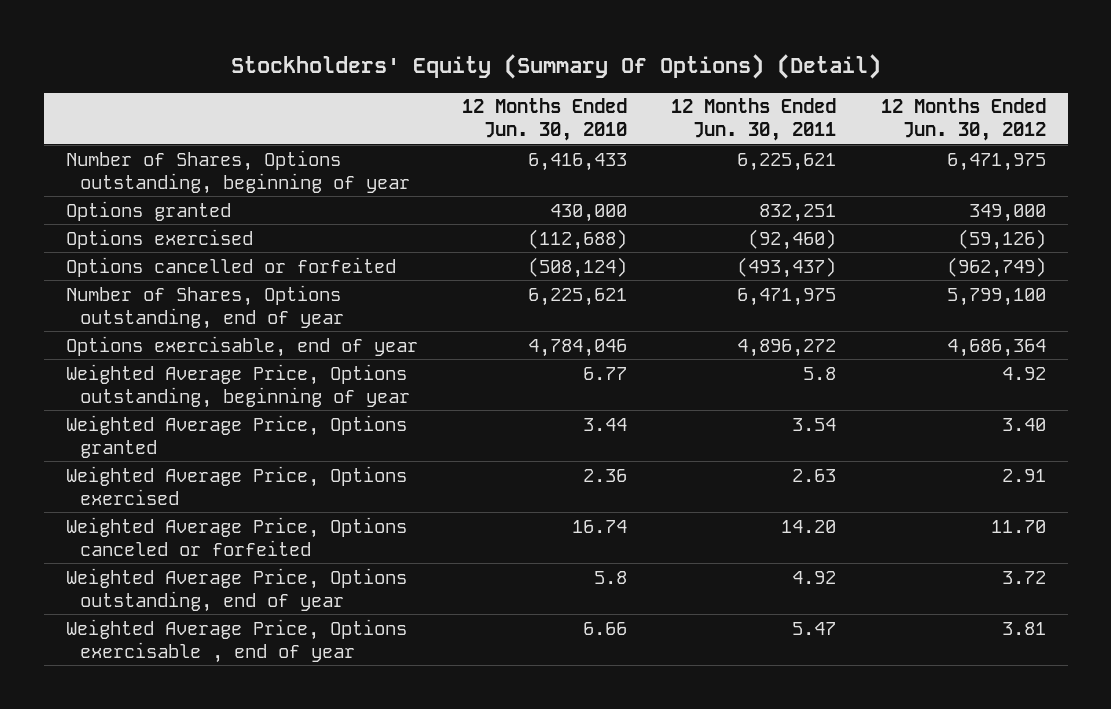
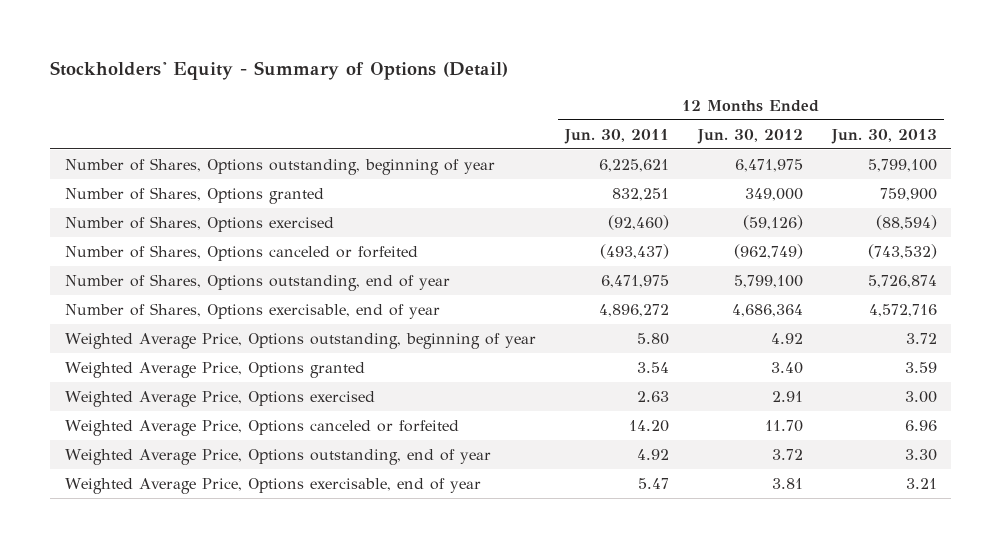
[230,54,881,80] Stockholders' Equity (Summary Of Options) (Detail) -> [50,61,509,81] Stockholders' Equity - Summary of Options (Detail)
[462,98,628,142] 12 Months Ended Jun. 30, 2010 -> none
none -> [830,128,937,144] Jun. 30, 2013
[65,200,231,221] Options granted -> [64,186,324,204] Number of Shares, Options granted
[65,228,253,249] Options exercised -> [64,215,334,232] Number of Shares, Options exercised
[65,256,396,277] Options cancelled or forfeited -> [64,244,418,261] Number of Shares, Options canceled or forfeited
[65,335,418,357] Options exercisable, end of year -> [64,302,440,319] Number of Shares, Options exercisable, end of year
[803,366,837,380] 5.8 -> [636,332,669,345] 5.80
[65,618,407,663] Weighted Average Price, Options exercisable , end of year -> [64,477,481,494] Weighted Average Price, Options exercisable, end of year

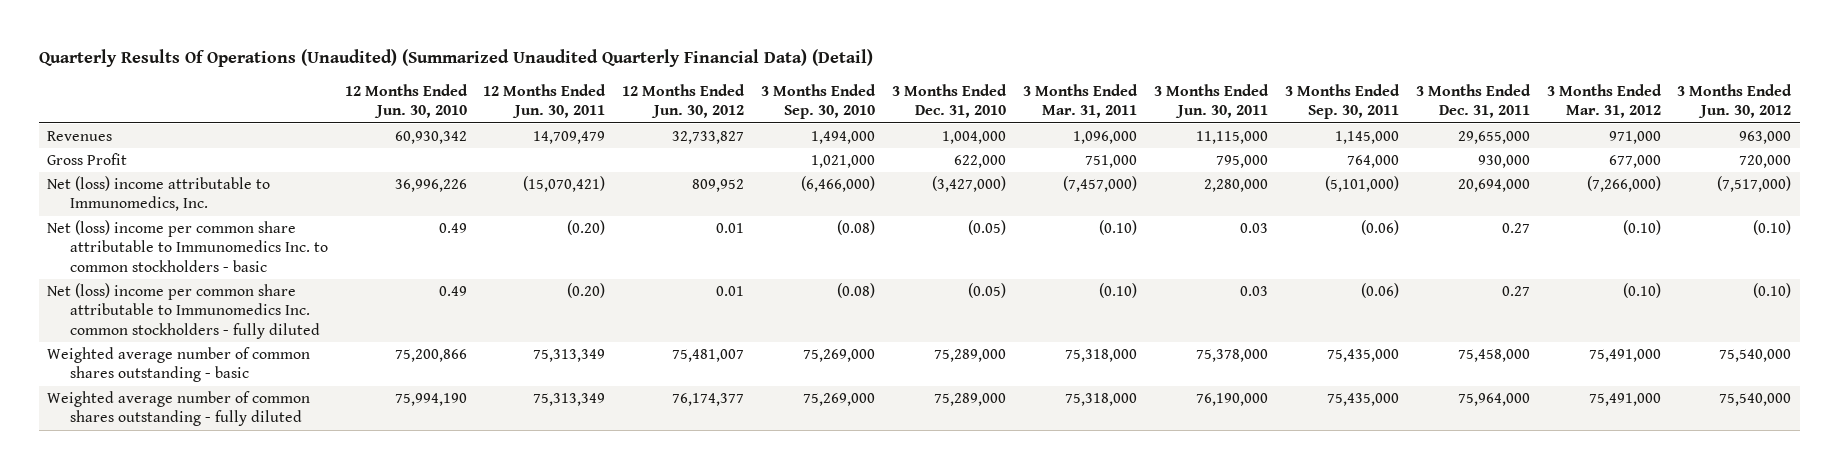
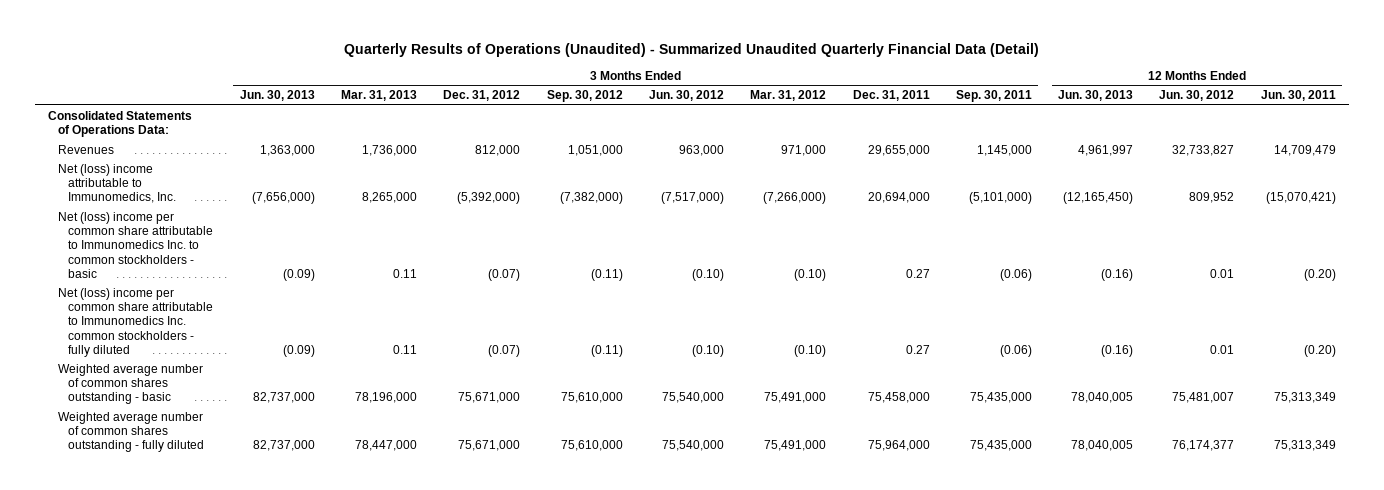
[38,49,873,68] Quarterly Results Of Operations (Unaudited) (Summarized Unaudited Quarterly Financial Data) (Detail) -> [344,42,1040,57] Quarterly Results of Operations (Unaudited) - Summarized Unaudited Quarterly Financial Data (Detail)
[344,84,468,119] 12 Months Ended Jun. 30, 2010 -> none
[761,84,877,120] 3 Months Ended Sep. 30, 2010 -> none
[892,84,1008,119] 3 Months Ended Dec. 31, 2010 -> none
[1023,84,1139,119] 3 Months Ended Mar. 31, 2011 -> none
[1153,84,1269,119] 3 Months Ended Jun. 30, 2011 -> none
none -> [239,90,315,102] Jun. 30, 2013
none -> [341,90,418,102] Mar. 31, 2013
none -> [443,90,521,102] Dec. 31, 2012
none -> [546,90,623,103] Sep. 30, 2012
none -> [1058,90,1134,102] Jun. 30, 2013
none -> [48,110,193,138] Consolidated Statements of Operations Data:
[46,153,127,166] Gross Profit -> none

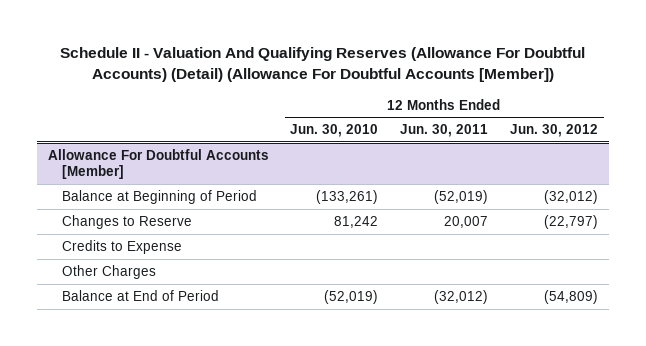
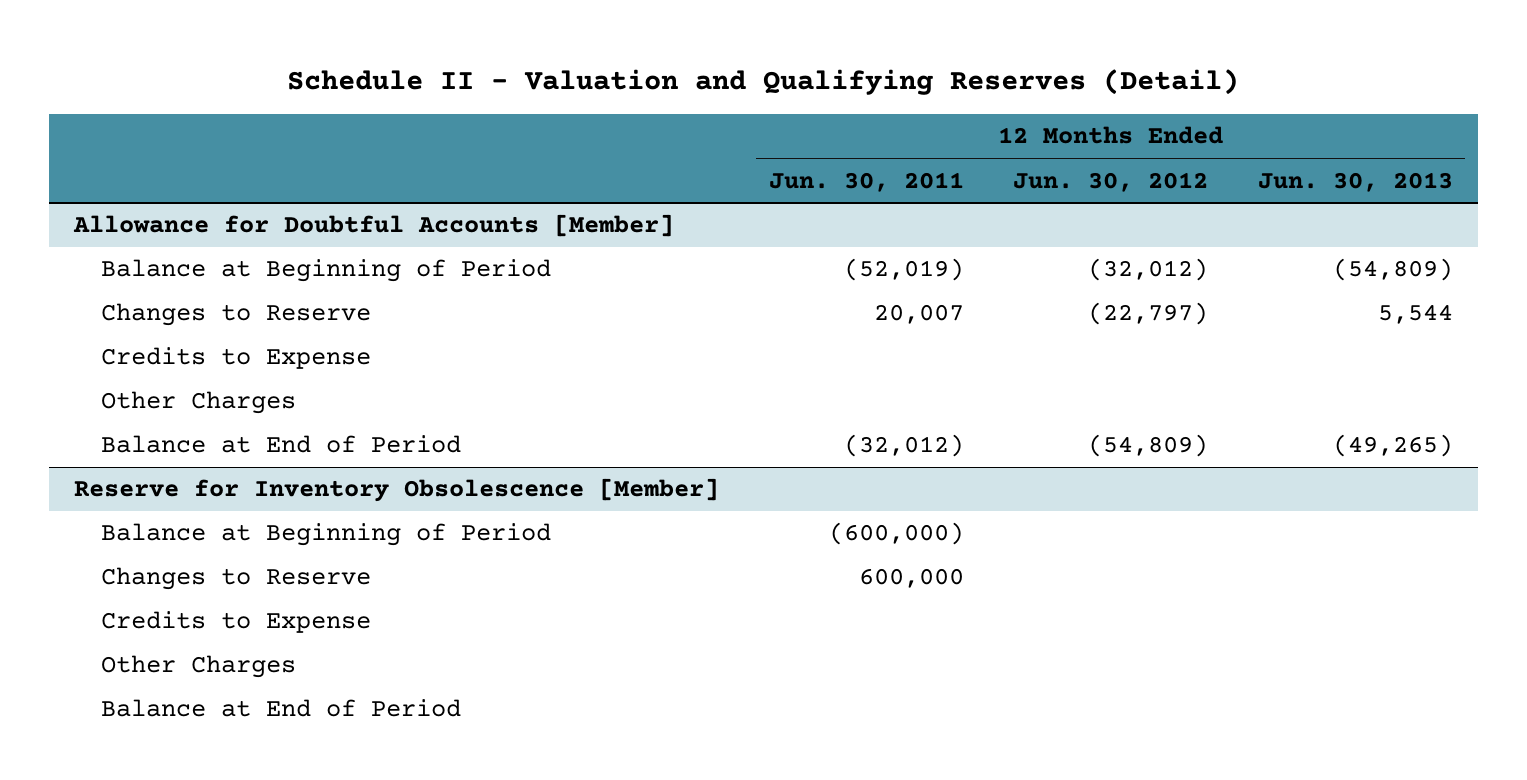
[59,46,585,83] Schedule II - Valuation And Qualifying Reserves (Allowance For Doubtful Accounts) (Detail) (Allowance For Doubtful Accounts [Member]) -> [287,68,1240,95] Schedule II - Valuation and Qualifying Reserves (Detail)
[290,124,379,138] Jun. 30, 2010 -> none
none -> [1257,171,1453,192] Jun. 30, 2013
[47,148,269,180] Allowance For Doubtful Accounts [Member] -> [72,214,674,238] Allowance for Doubtful Accounts [Member]
none -> [73,478,719,503] Reserve for Inventory Obsolescence [Member]
none -> [101,523,552,547] Balance at Beginning of Period
none -> [101,567,372,591] Changes to Reserve
none -> [101,611,372,634] Credits to Expense
none -> [101,655,297,679] Other Charges
none -> [101,699,462,718] Balance at End of Period

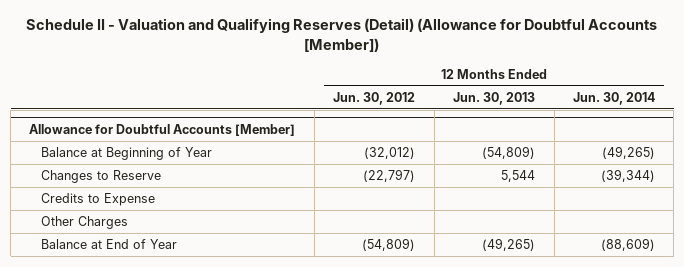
[287,68,1240,95] Schedule II - Valuation and Qualifying Reserves (Detail) -> [26,18,658,52] Schedule II - Valuation and Qualifying Reserves (Detail) (Allowance for Doubtful Accounts [Member])
[768,171,964,192] Jun. 30, 2011 -> none
none -> [572,91,655,105] Jun. 30, 2014
[101,259,552,283] Balance at Beginning of Period -> [41,147,213,161] Balance at Beginning of Year
[73,478,719,503] Reserve for Inventory Obsolescence [Member] -> none
[101,523,552,547] Balance at Beginning of Period -> none
[101,567,372,591] Changes to Reserve -> none
[101,611,372,634] Credits to Expense -> none
[101,655,297,679] Other Charges -> none
[101,699,462,718] Balance at End of Period -> none
[101,435,462,454] Balance at End of Period -> [41,239,178,250] Balance at End of Year

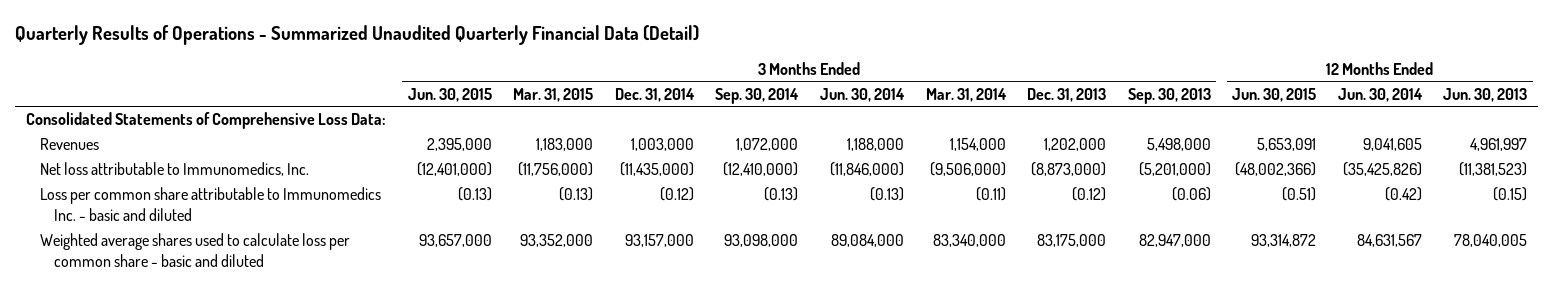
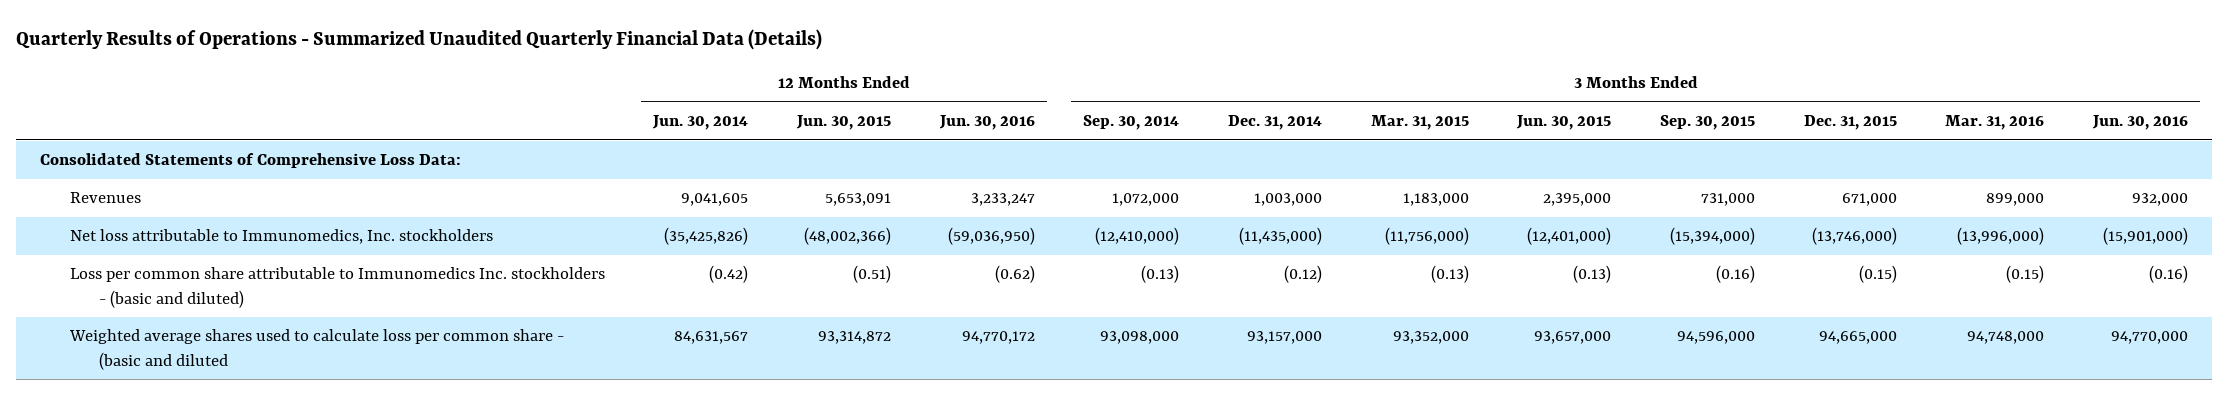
[15,25,700,46] Quarterly Results of Operations - Summarized Unaudited Quarterly Financial Data (Detail) -> [15,29,822,51] Quarterly Results of Operations - Summarized Unaudited Quarterly Financial Data (Details)
[820,87,906,102] Jun. 30, 2014 -> none
[925,87,1007,102] Mar. 31, 2014 -> none
[1027,87,1107,102] Dec. 31, 2013 -> none
[1127,87,1211,104] Sep. 30, 2013 -> none
[1443,87,1528,102] Jun. 30, 2013 -> none
none -> [938,115,1035,131] Jun. 30, 2016
none -> [1659,115,1755,131] Sep. 30, 2015
none -> [1803,115,1897,131] Dec. 31, 2015
none -> [1945,115,2045,131] Mar. 31, 2016
none -> [2091,115,2188,131] Jun. 30, 2016
[40,162,310,177] Net loss attributable to Immunomedics, Inc. -> [69,229,493,245] Net loss attributable to Immunomedics, Inc. stockholders
[40,187,382,222] Loss per common share attributable to Immunomedics Inc. - basic and diluted -> [69,267,605,308] Loss per common share attributable to Immunomedics Inc. stockholders - (basic and diluted)
[40,233,351,268] Weighted average shares used to calculate loss per common share - basic and diluted -> [68,329,564,370] Weighted average shares used to calculate loss per common share - (basic and diluted

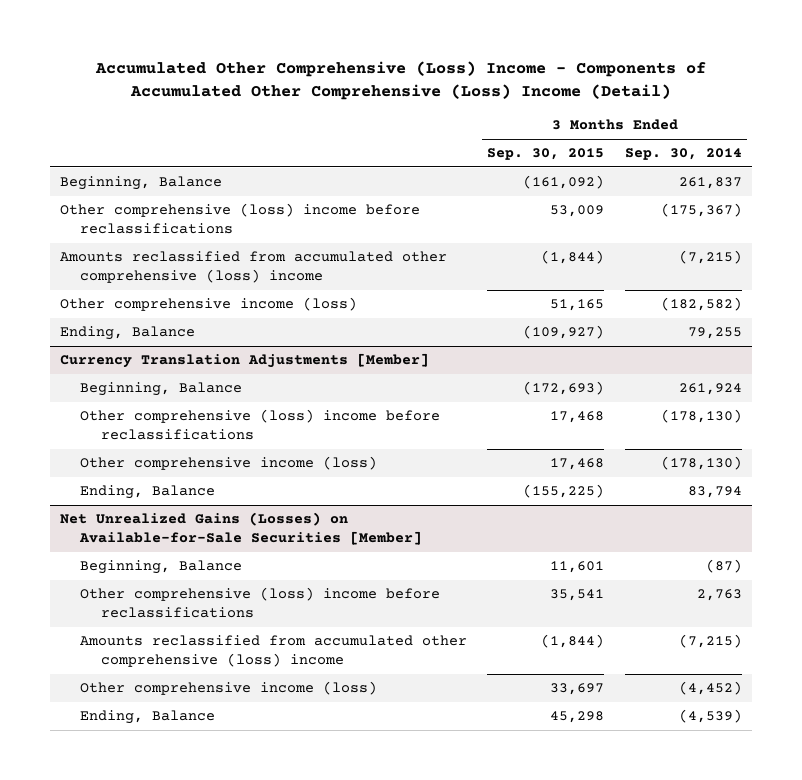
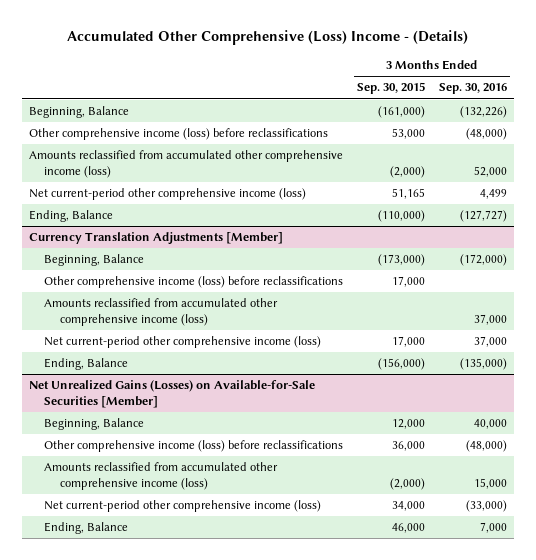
[94,61,706,101] Accumulated Other Comprehensive (Loss) Income - Components of Accumulated Other Comprehensive (Loss) Income (Detail) -> [66,30,468,46] Accumulated Other Comprehensive (Loss) Income - (Details)
[624,148,742,161] Sep. 30, 2014 -> none
none -> [438,83,507,95] Sep. 30, 2016
[523,175,605,190] (161,092) -> [378,106,426,119] (161,000)
[60,203,421,235] Other comprehensive (loss) income before reclassifications -> [28,128,328,141] Other comprehensive income (loss) before reclassifications
[550,205,605,218] 53,009 -> [392,128,426,140] 53,000
[60,251,448,284] Amounts reclassified from accumulated other comprehensive (loss) income -> [28,150,343,178] Amounts reclassified from accumulated other comprehensive income (loss)
[541,250,605,265] (1,844) -> [390,165,426,178] (2,000)
[60,297,358,312] Other comprehensive income (loss) -> [28,188,306,201] Net current-period other comprehensive income (loss)
[523,325,605,340] (109,927) -> [378,210,426,223] (110,000)
[523,381,605,396] (172,693) -> [378,254,426,267] (173,000)
[80,409,441,441] Other comprehensive (loss) income before reclassifications -> [44,276,344,289] Other comprehensive income (loss) before reclassifications
[550,411,605,424] 17,468 -> [392,276,426,288] 17,000
none -> [44,298,279,326] Amounts reclassified from accumulated other comprehensive income (loss)
[80,456,378,471] Other comprehensive income (loss) -> [44,336,322,349] Net current-period other comprehensive income (loss)
[550,458,605,471] 17,468 -> [392,336,426,348] 17,000
[523,484,605,499] (155,225) -> [378,358,426,371] (156,000)
[550,561,605,574] 11,601 -> [392,419,426,430] 12,000
[80,587,441,619] Other comprehensive (loss) income before reclassifications -> [44,440,344,453] Other comprehensive income (loss) before reclassifications
[550,589,605,602] 35,541 -> [392,441,426,452] 36,000
[80,635,468,668] Amounts reclassified from accumulated other comprehensive (loss) income -> [44,462,279,490] Amounts reclassified from accumulated other comprehensive income (loss)
[541,634,605,649] (1,844) -> [390,477,426,490] (2,000)
[80,681,378,696] Other comprehensive income (loss) -> [44,500,322,513] Net current-period other comprehensive income (loss)
[550,683,605,696] 33,697 -> [392,501,426,512] 34,000
[550,711,605,724] 45,298 -> [392,523,426,534] 46,000

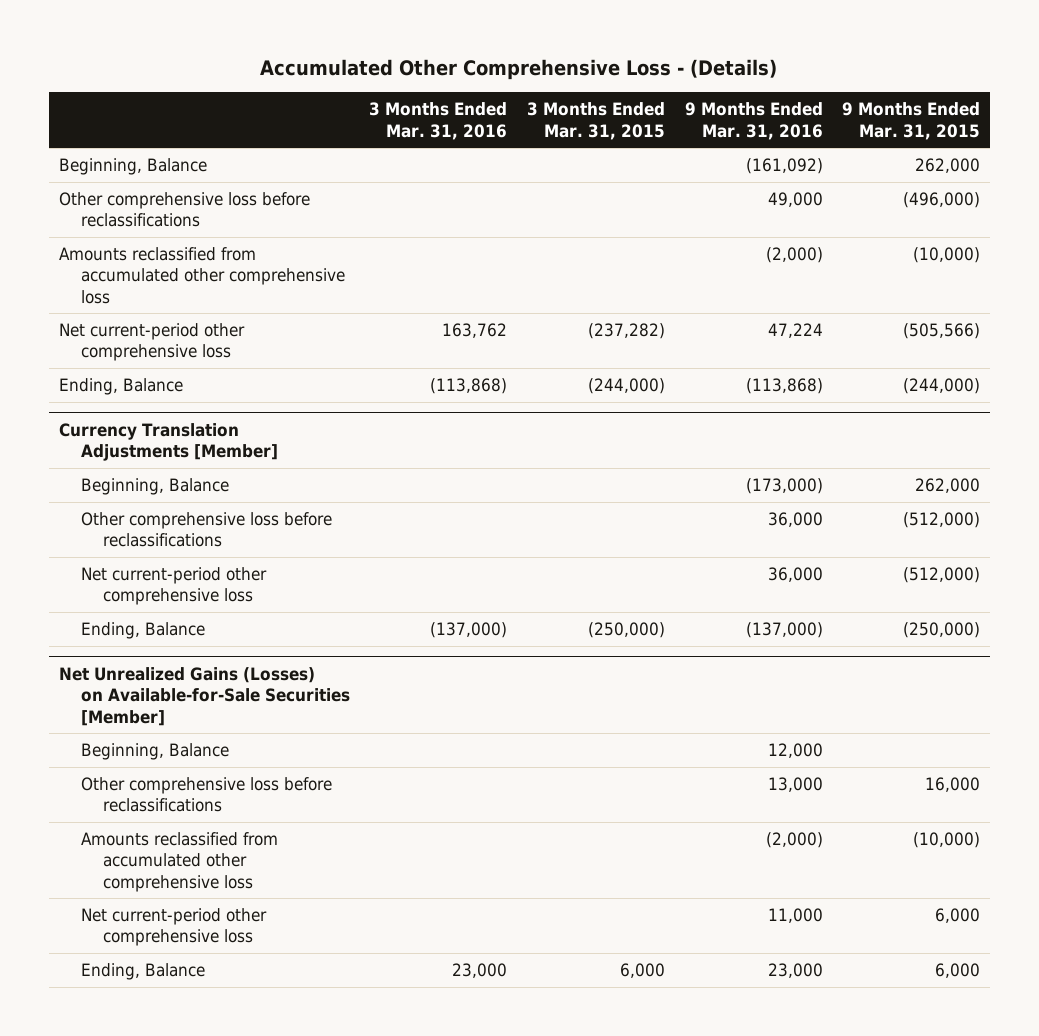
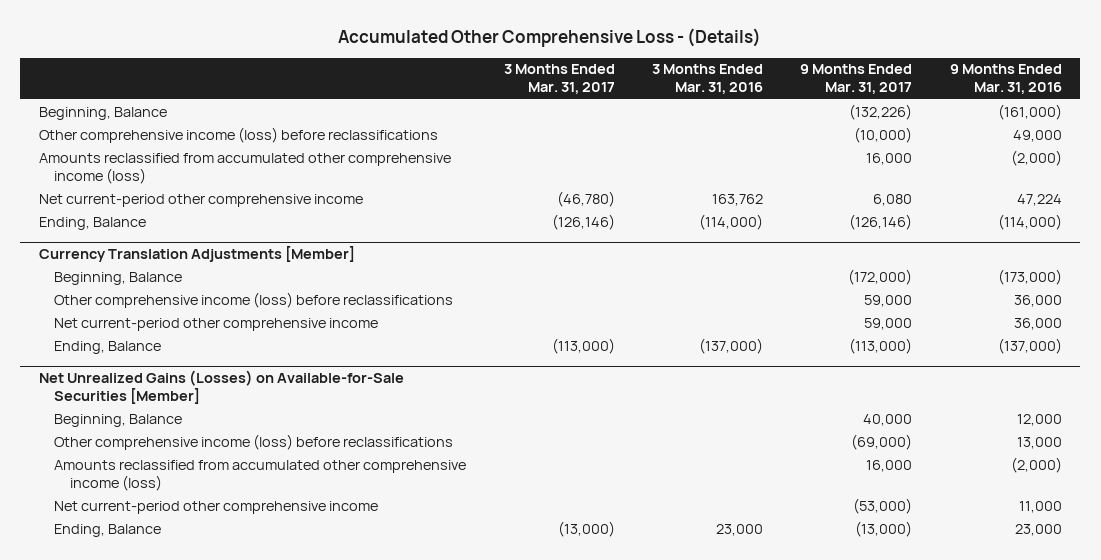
[527,102,666,140] 3 Months Ended Mar. 31, 2015 -> none
[842,102,981,140] 9 Months Ended Mar. 31, 2015 -> none
none -> [503,64,615,95] 3 Months Ended Mar. 31, 2017
none -> [800,64,913,95] 9 Months Ended Mar. 31, 2017
[745,157,823,174] (161,092) -> [997,103,1062,120] (161,000)
[58,191,310,228] Other comprehensive loss before reclassifications -> [38,126,438,143] Other comprehensive income (loss) before reclassifications
[58,246,345,304] Amounts reclassified from accumulated other comprehensive loss -> [38,152,451,184] Amounts reclassified from accumulated other comprehensive income (loss)
[58,322,245,362] Net current-period other comprehensive loss -> [38,193,363,207] Net current-period other comprehensive income
[430,377,508,394] (113,868) -> [698,213,763,230] (114,000)
[745,377,823,394] (113,868) -> [997,213,1062,230] (114,000)
[80,511,332,548] Other comprehensive loss before reclassifications -> [54,291,454,308] Other comprehensive income (loss) before reclassifications
[80,566,267,606] Net current-period other comprehensive loss -> [54,317,379,331] Net current-period other comprehensive income
[80,776,332,813] Other comprehensive loss before reclassifications -> [54,433,454,450] Other comprehensive income (loss) before reclassifications
[80,831,278,892] Amounts reclassified from accumulated other comprehensive loss -> [54,459,467,491] Amounts reclassified from accumulated other comprehensive income (loss)
[80,907,267,947] Net current-period other comprehensive loss -> [54,500,379,514] Net current-period other comprehensive income

